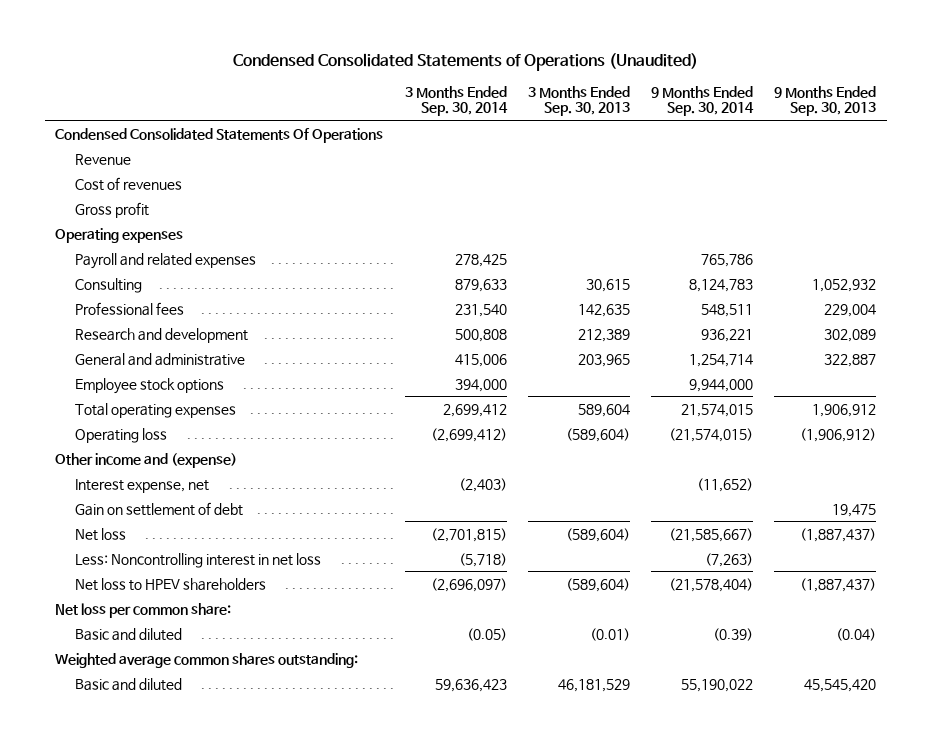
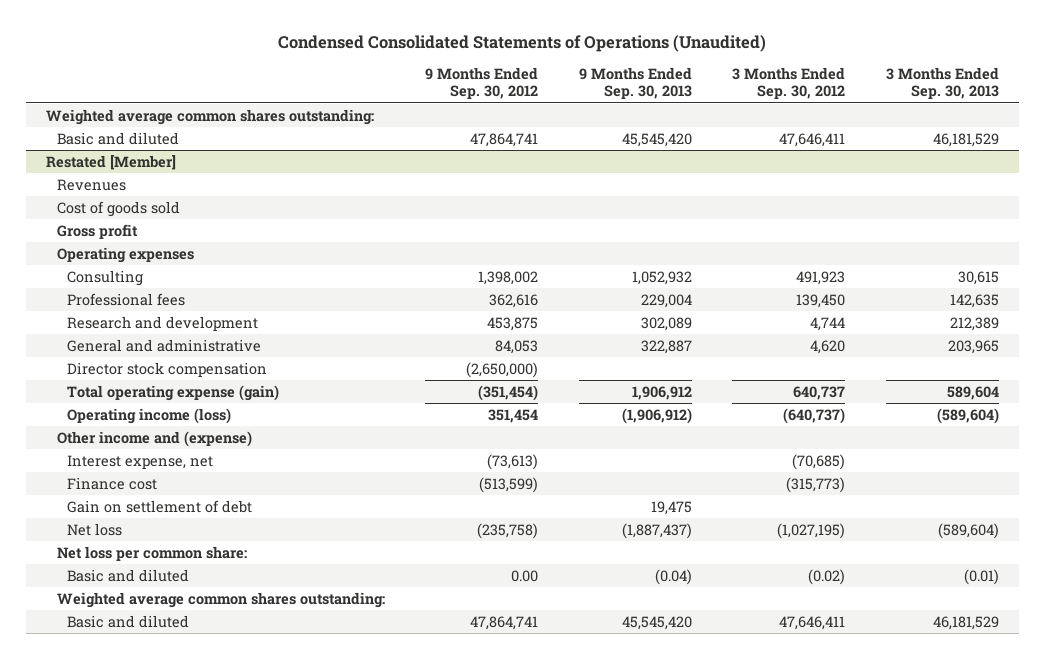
[404,85,508,117] 3 Months Ended Sep. 30, 2014 -> none
[651,85,755,117] 9 Months Ended Sep. 30, 2014 -> none
none -> [425,66,539,100] 9 Months Ended Sep. 30, 2012
none -> [732,66,846,100] 3 Months Ended Sep. 30, 2012
[55,127,384,143] Condensed Consolidated Statements Of Operations -> none
none -> [46,108,375,125] Weighted average common shares outstanding:
none -> [56,131,179,145] Basic and diluted
none -> [46,154,177,170] Restated [Member]
[75,153,132,165] Revenue -> [56,178,126,191] Revenues
[75,176,183,191] Cost of revenues -> [56,200,180,217] Cost of goods sold
[75,252,257,269] Payroll and related expenses -> none
[75,377,225,394] Employee stock options -> none
none -> [67,361,268,377] Director stock compensation
[75,402,237,418] Total operating expenses -> [67,384,280,401] Total operating expense (gain)
[75,427,168,443] Operating loss -> [67,407,232,424] Operating income (loss)
none -> [67,476,158,490] Finance cost
[75,552,322,568] Less: Noncontrolling interest in net loss -> none
[75,577,267,591] Net loss to HPEV shareholders -> none

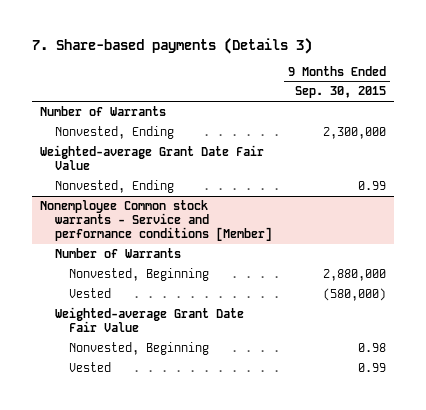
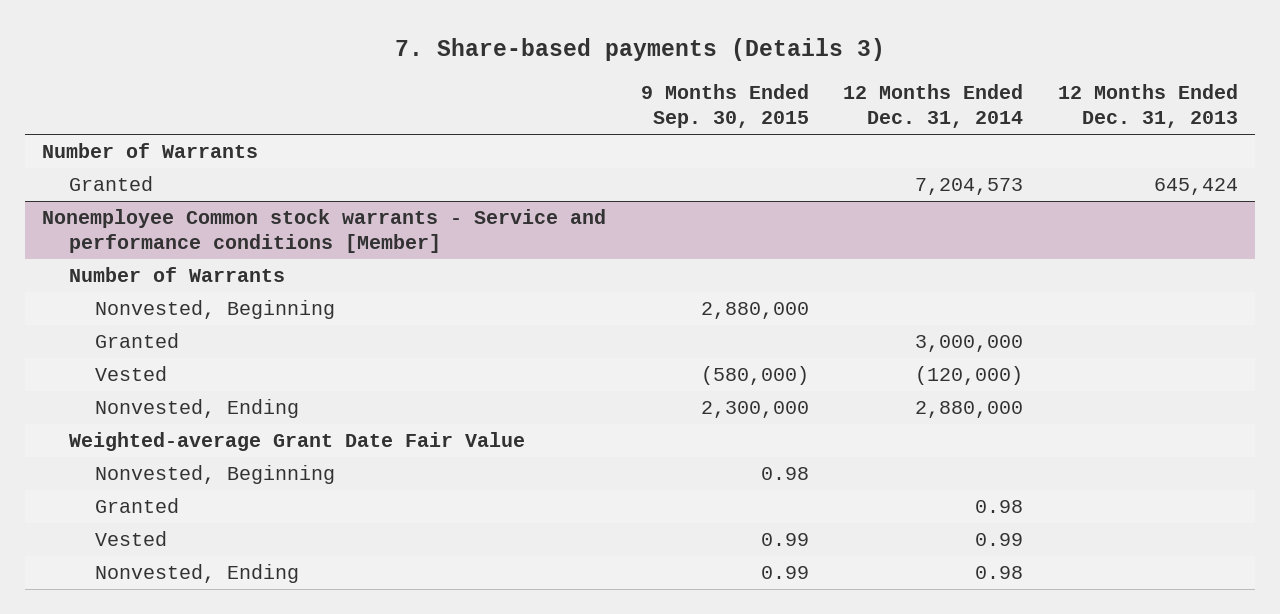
none -> [843,84,1024,129] 12 Months Ended Dec. 31, 2014
none -> [1057,84,1238,129] 12 Months Ended Dec. 31, 2013
[54,125,174,139] Nonvested, Ending -> none
[40,144,265,171] Weighted-average Grant Date Fair Value -> none
[54,179,174,193] Nonvested, Ending -> none
none -> [68,176,153,192] Granted
none -> [95,333,180,349] Granted
none -> [95,399,300,419] Nonvested, Ending
none -> [95,498,180,514] Granted
none -> [95,564,300,584] Nonvested, Ending

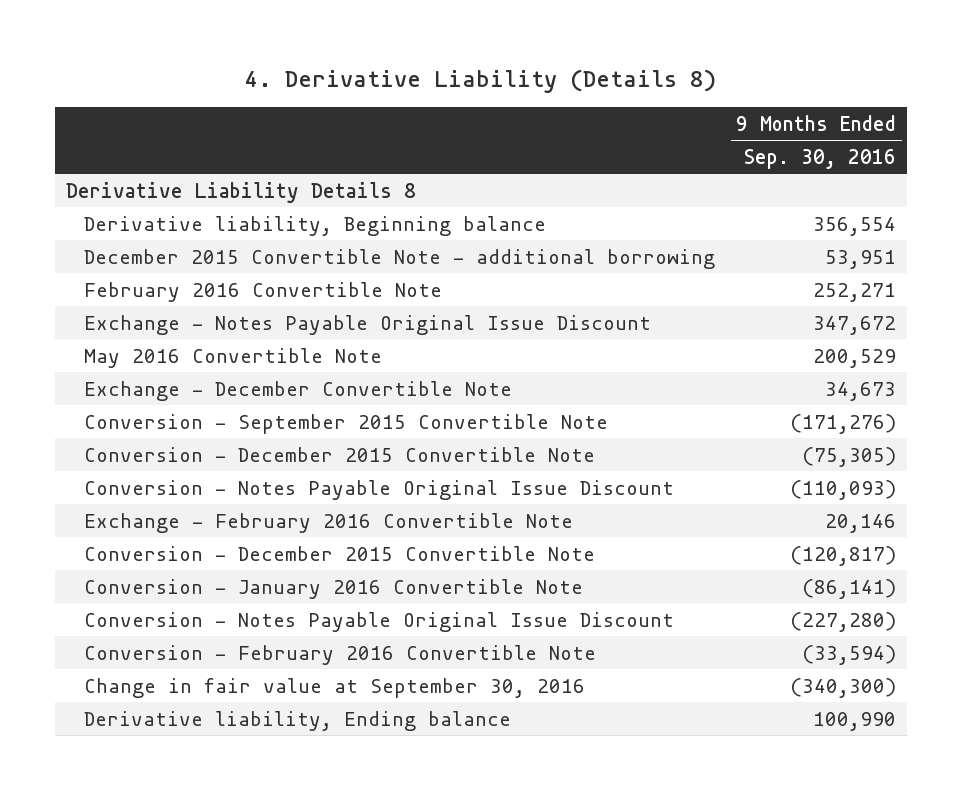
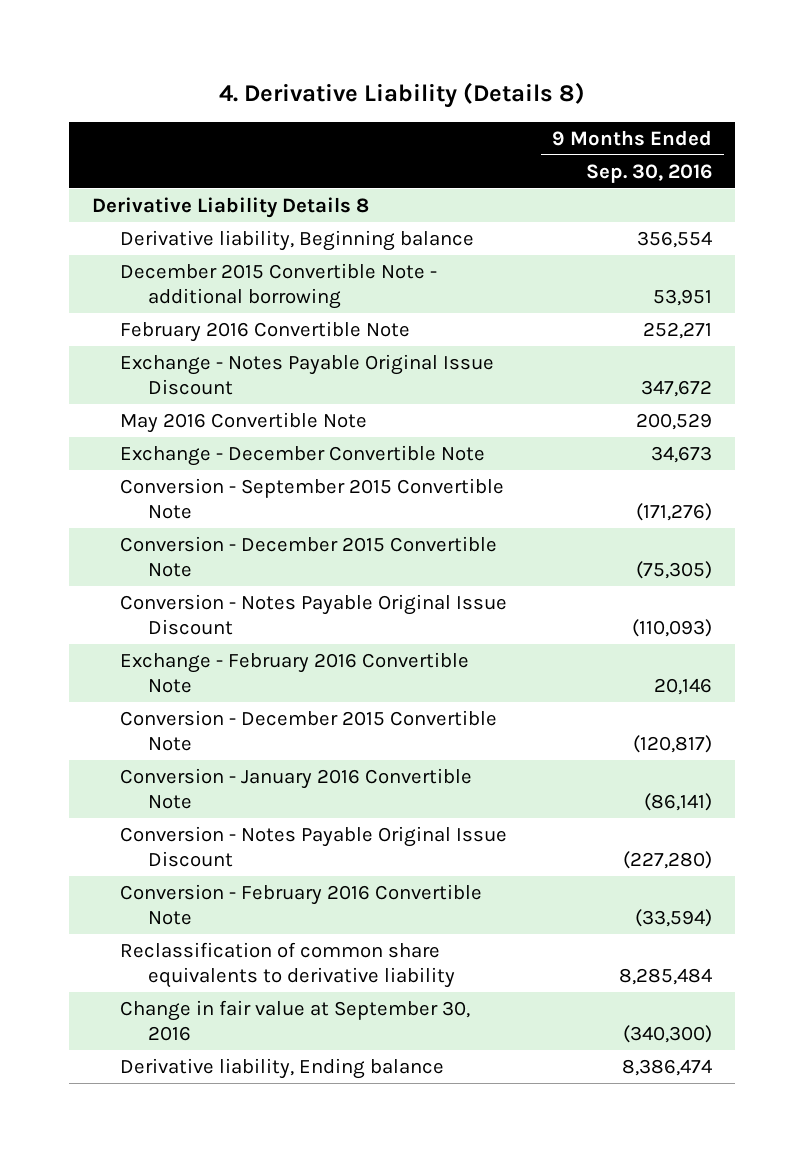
none -> [119,942,455,988] Reclassification of common share equivalents to derivative liability
[813,711,897,731] 100,990 -> [622,1059,713,1077] 8,386,474

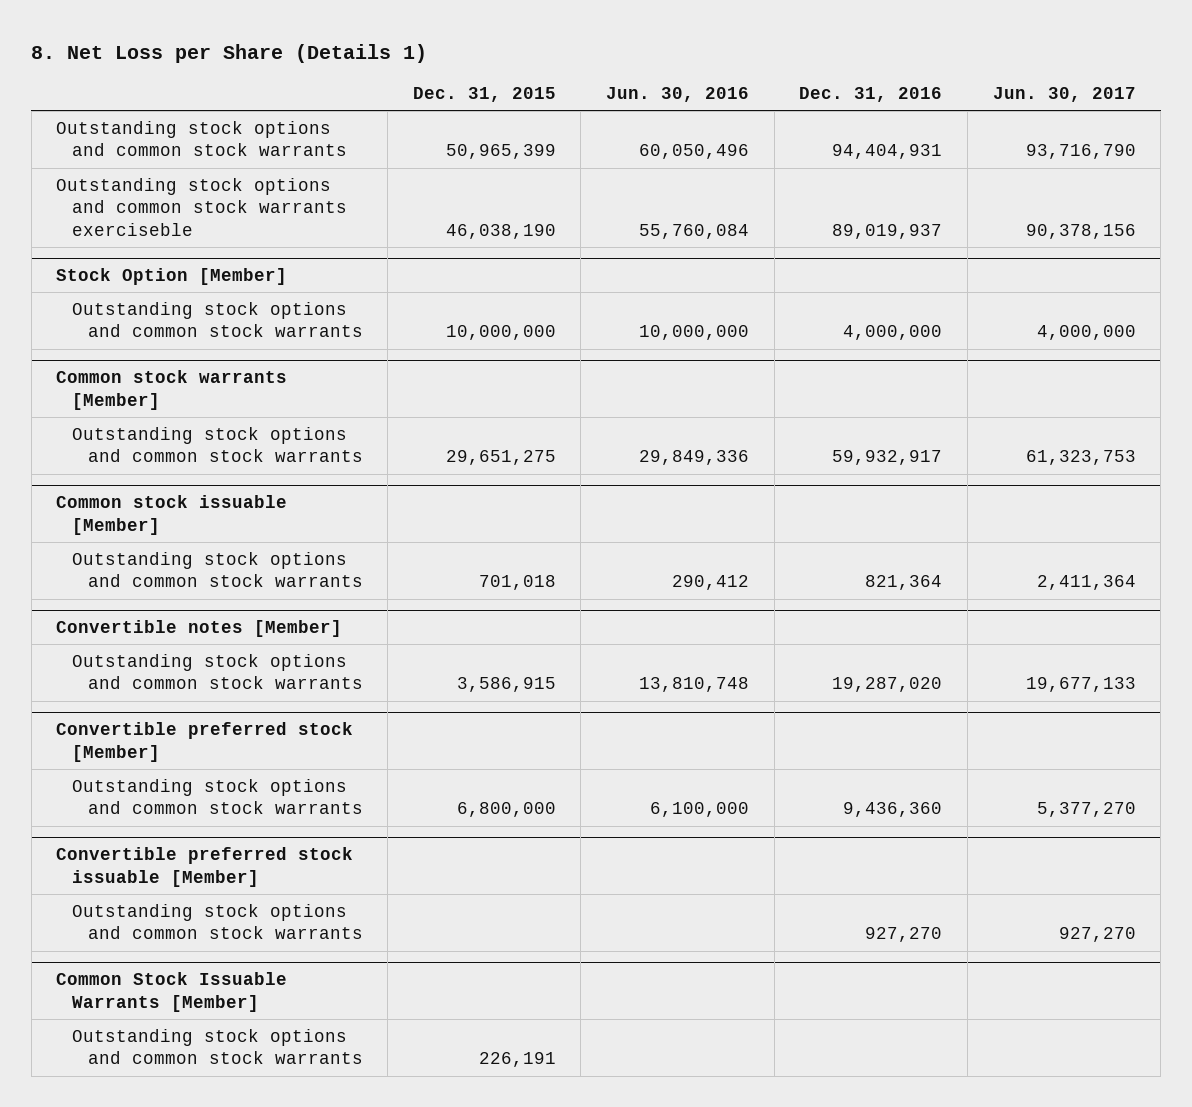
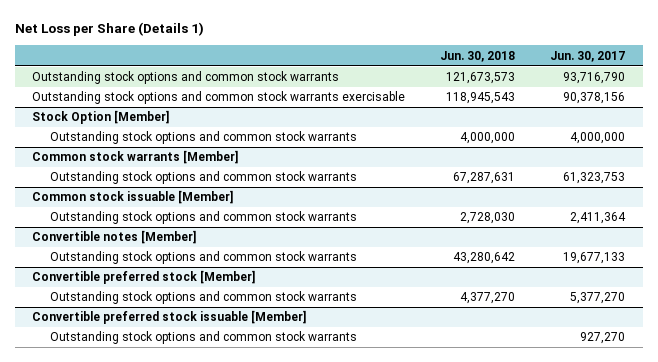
[31,43,428,63] 8. Net Loss per Share (Details 1) -> [14,22,204,37] Net Loss per Share (Details 1)
[412,87,556,103] Dec. 31, 2015 -> none
[606,87,750,103] Jun. 30, 2016 -> none
[799,87,943,103] Dec. 31, 2016 -> none
none -> [440,50,516,62] Jun. 30, 2018
[56,177,347,237] Outstanding stock options and common stock warrants exerciseble -> [32,91,406,105] Outstanding stock options and common stock warrants exercisable
[56,972,288,1012] Common Stock Issuable Warrants [Member] -> none
[71,1028,363,1065] Outstanding stock options and common stock warrants -> none

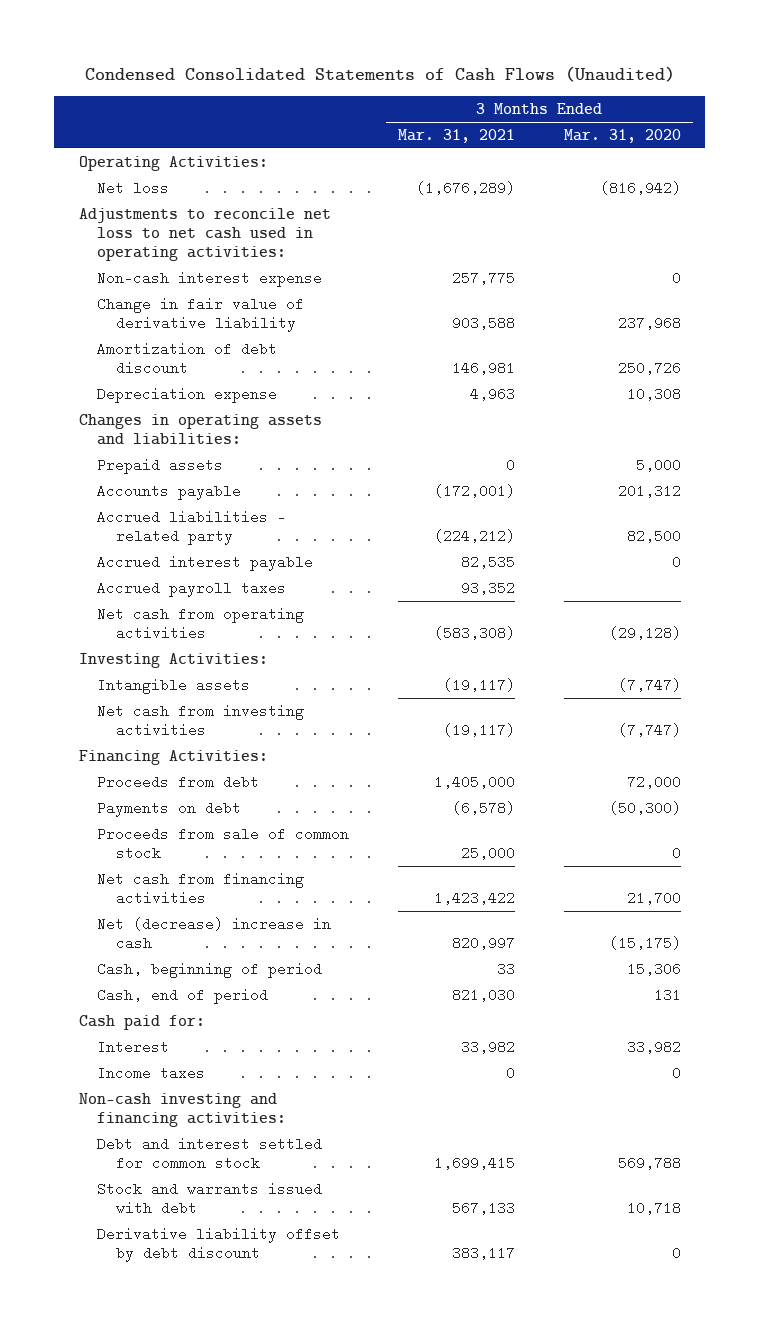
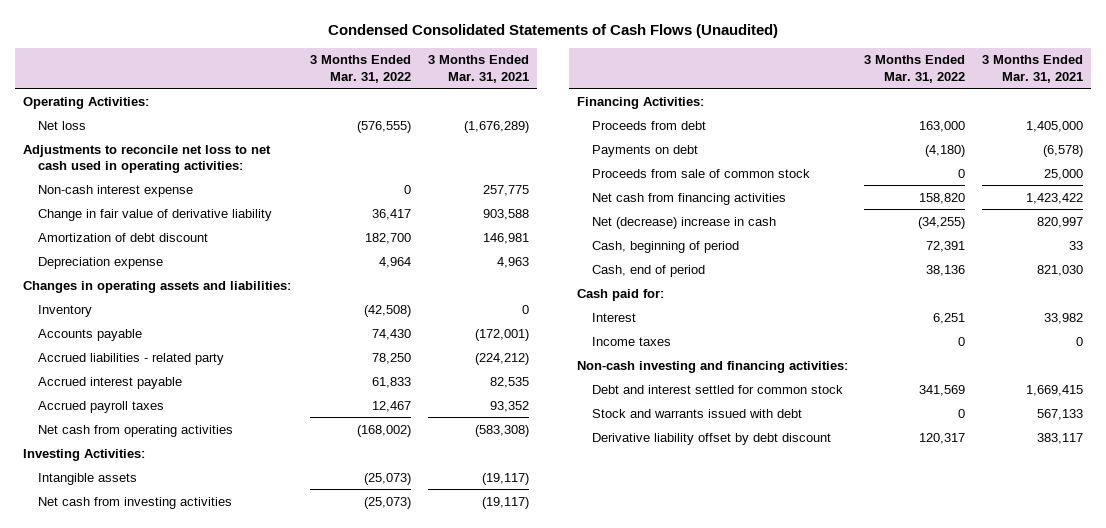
[563,129,681,144] Mar. 31, 2020 -> none
none -> [310,55,412,83] 3 Months Ended Mar. 31, 2022
[97,457,224,474] Prepaid assets -> none
none -> [37,304,92,317] Inventory
[434,1155,516,1170] 1,699,415 -> [1025,384,1083,396] 1,669,415

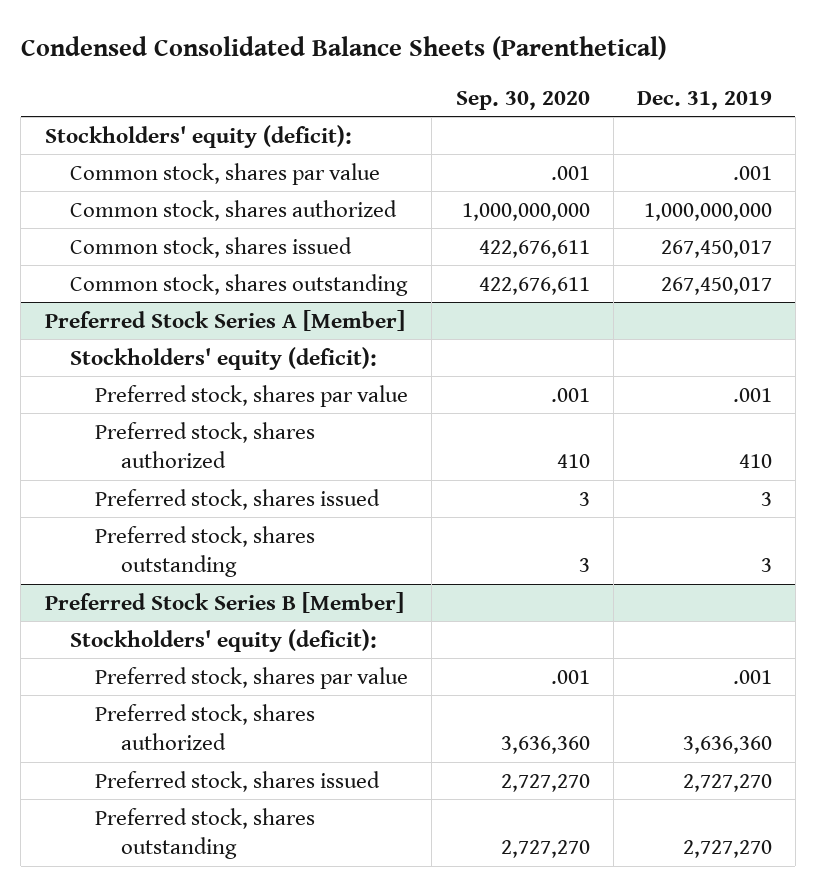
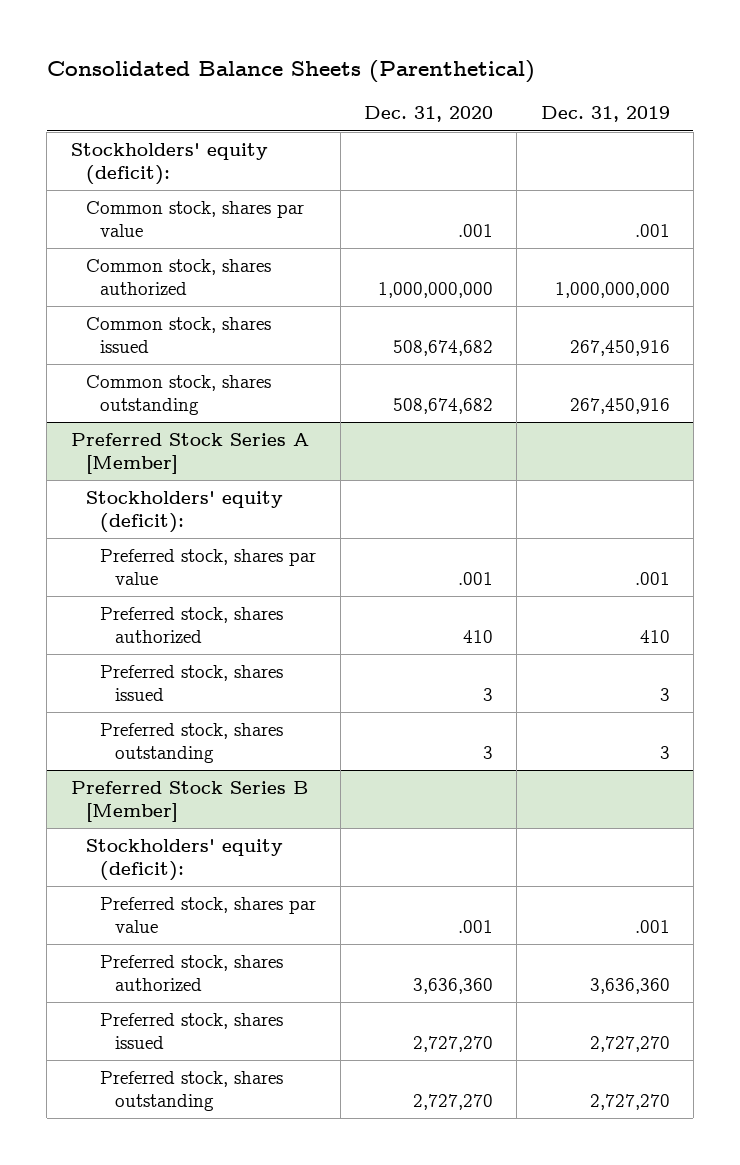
[20,36,667,61] Condensed Consolidated Balance Sheets (Parenthetical) -> [46,60,535,84] Consolidated Balance Sheets (Parenthetical)
[455,90,590,110] Sep. 30, 2020 -> none
none -> [364,106,494,123] Dec. 31, 2020
[660,239,772,258] 267,450,017 -> [569,339,670,356] 267,450,916
[660,276,772,295] 267,450,017 -> [569,397,670,414] 267,450,916

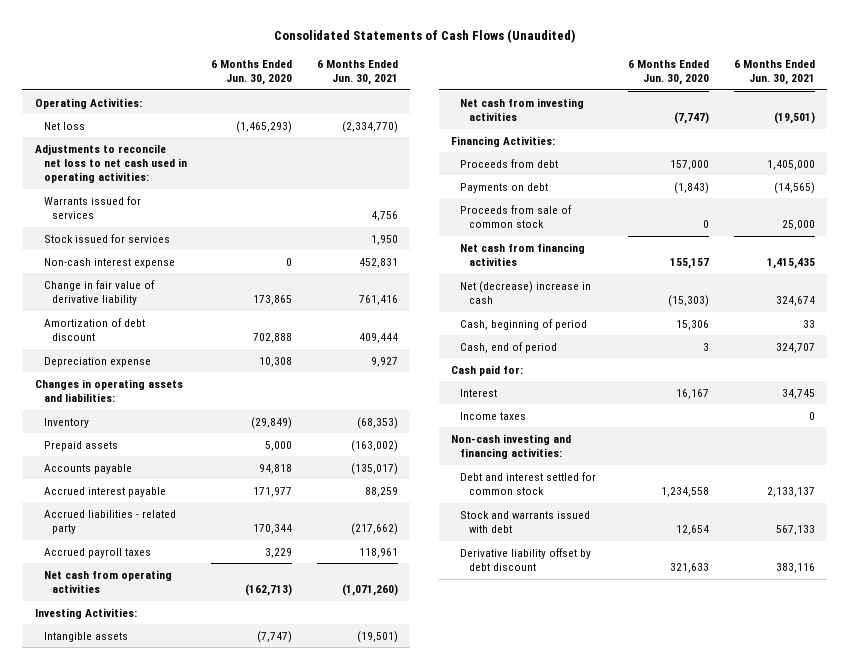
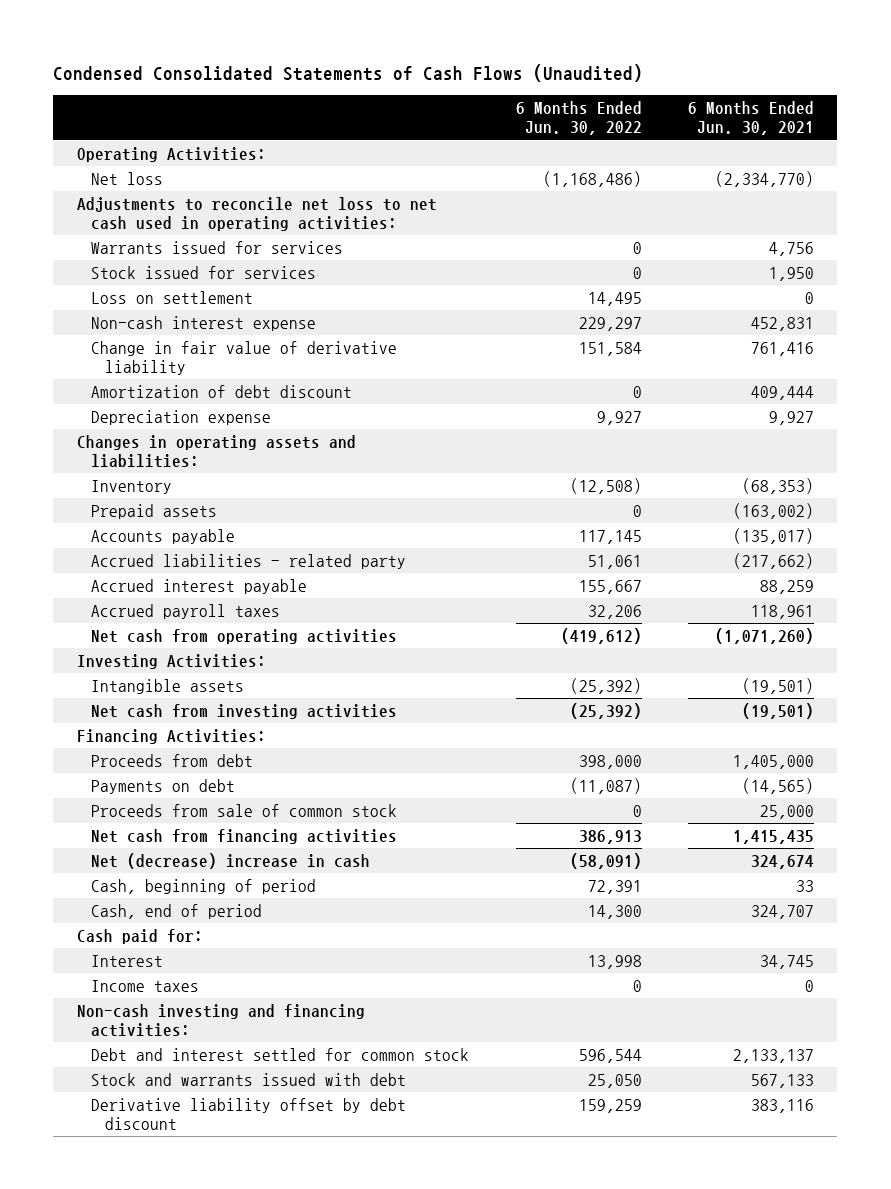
[273,29,575,44] Consolidated Statements of Cash Flows (Unaudited) -> [53,63,644,82] Condensed Consolidated Statements of Cash Flows (Unaudited)
[211,59,293,85] 6 Months Ended Jun. 30, 2020 -> none
none -> [515,101,642,136] 6 Months Ended Jun. 30, 2022
none -> [90,290,253,304] Loss on settlement
[43,486,166,497] Accrued interest payable -> [90,578,307,594] Accrued interest payable

